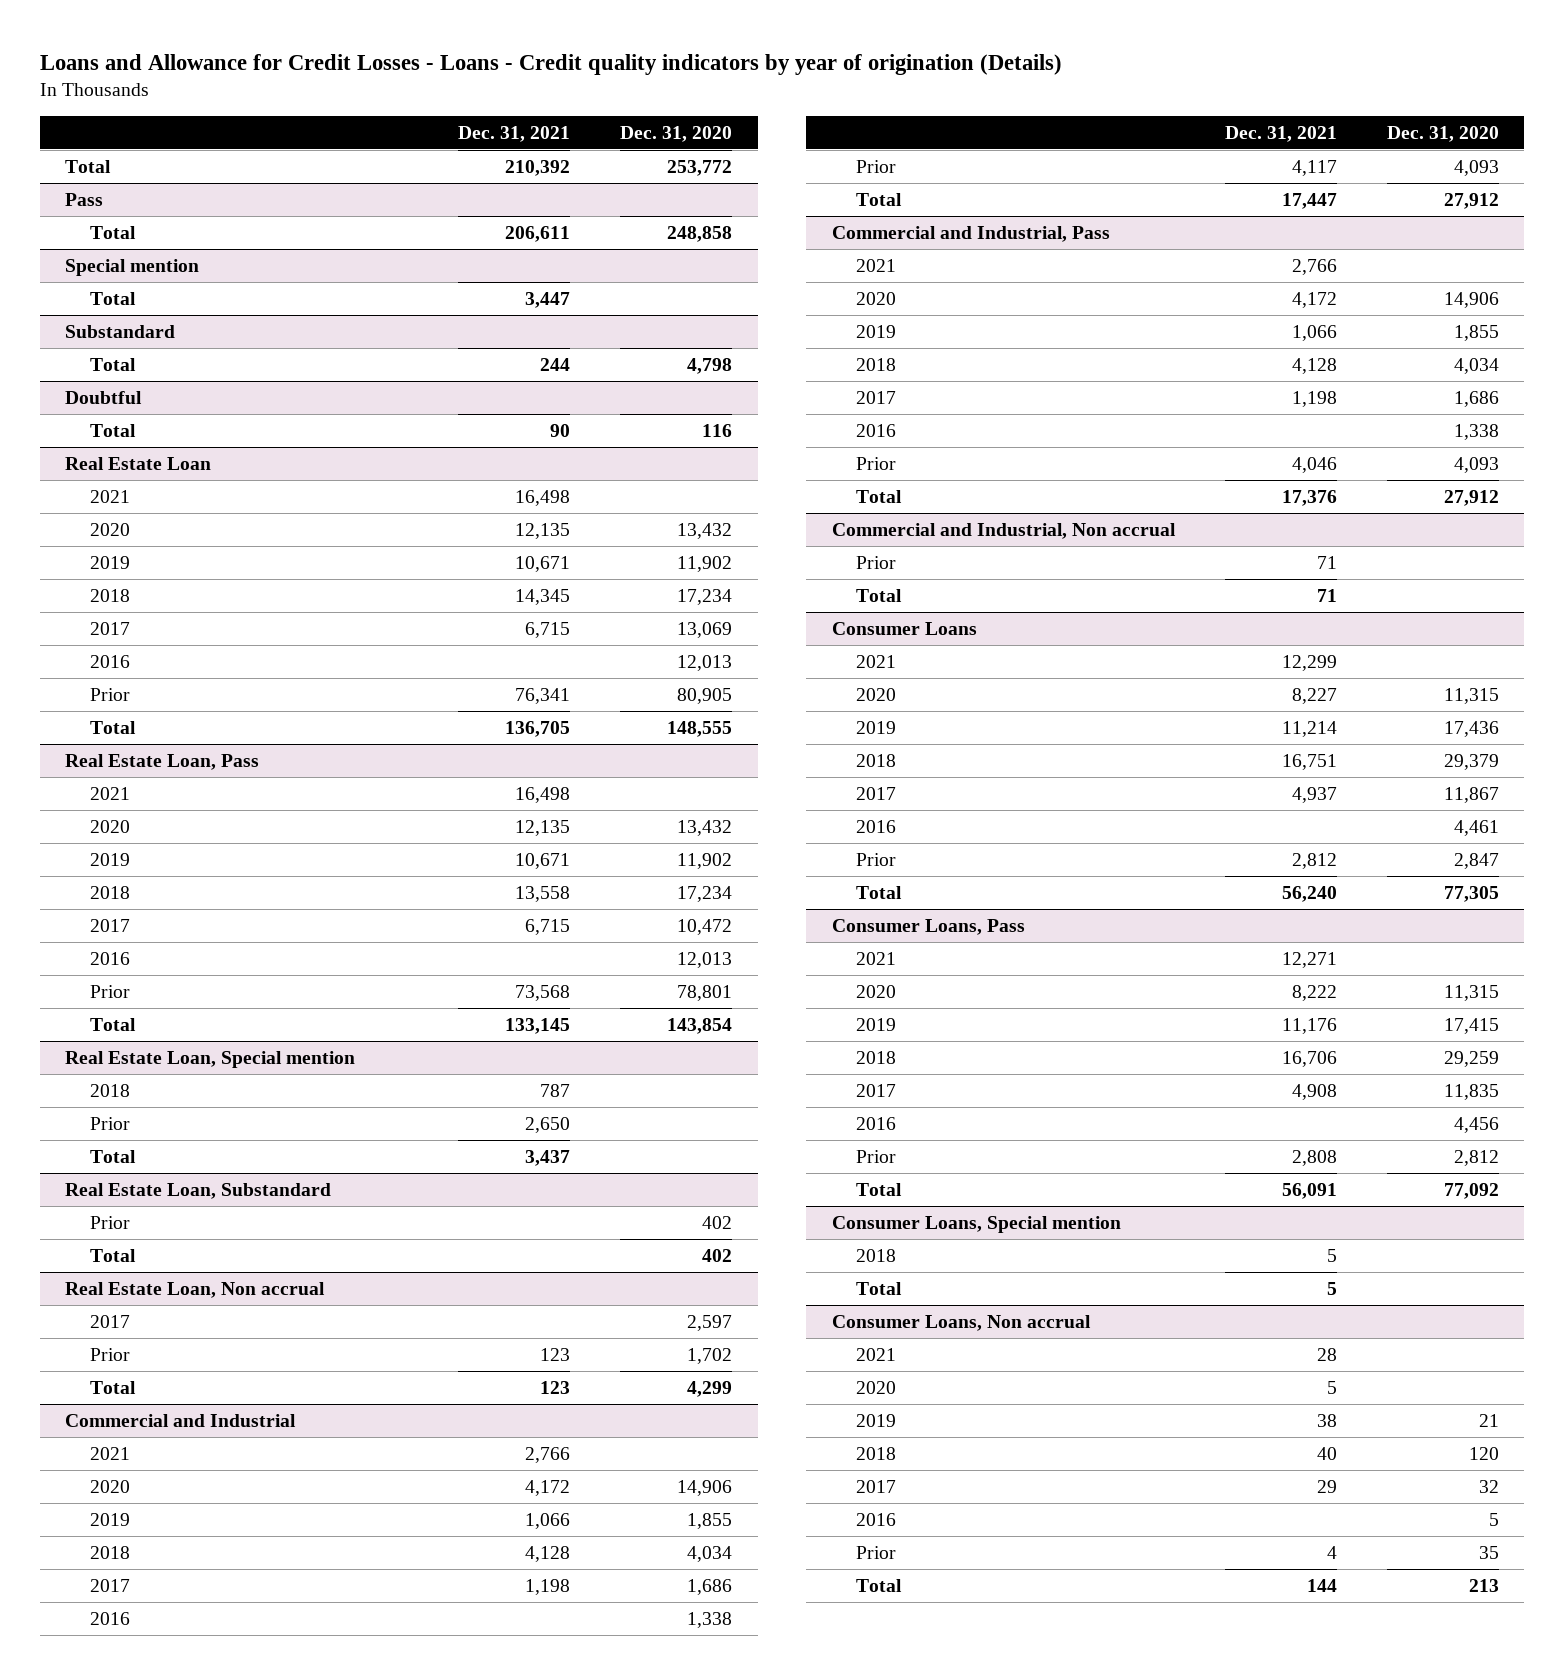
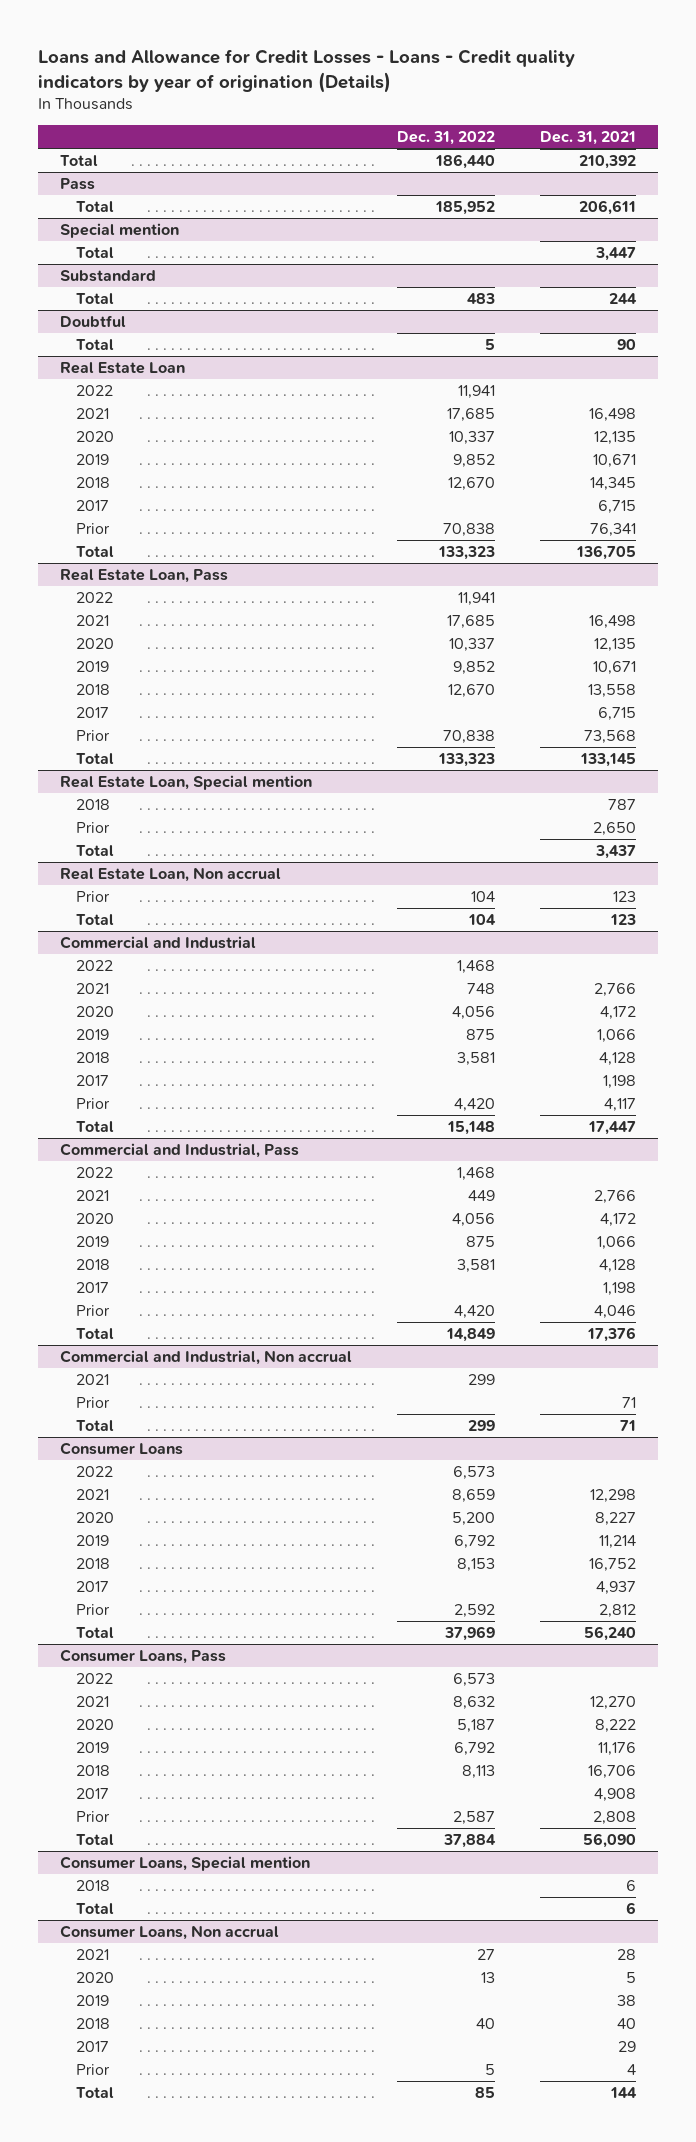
[620,125,733,142] Dec. 31, 2020 -> none
none -> [397,131,496,146] Dec. 31, 2022
none -> [76,384,114,396] 2022
[89,654,130,668] 2016 -> none
none -> [76,591,114,603] 2022
[89,951,130,965] 2016 -> none
[64,1182,331,1199] Real Estate Loan, Substandard -> none
[89,1215,130,1229] Prior -> none
[89,1248,136,1262] Total -> none
[89,1314,130,1328] 2017 -> none
none -> [76,959,114,971] 2022
[89,1611,130,1625] 2016 -> none
none -> [76,1166,114,1178] 2022
[856,423,897,437] 2016 -> none
none -> [76,1373,110,1385] 2021
none -> [76,1465,114,1477] 2022
[1281,654,1337,671] 12,299 -> [590,1488,637,1503] 12,298
[1281,753,1337,770] 16,751 -> [589,1557,637,1572] 16,752
[856,819,897,833] 2016 -> none
none -> [76,1672,114,1684] 2022
[1281,951,1337,968] 12,271 -> [590,1695,637,1710] 12,270
[856,1116,897,1130] 2016 -> none
[1281,1182,1337,1199] 56,091 -> [583,1832,637,1848] 56,090
[1326,1248,1337,1262] 5 -> [626,1879,637,1891] 6
[1326,1281,1337,1295] 5 -> [626,1901,637,1914] 6
[856,1512,897,1526] 2016 -> none

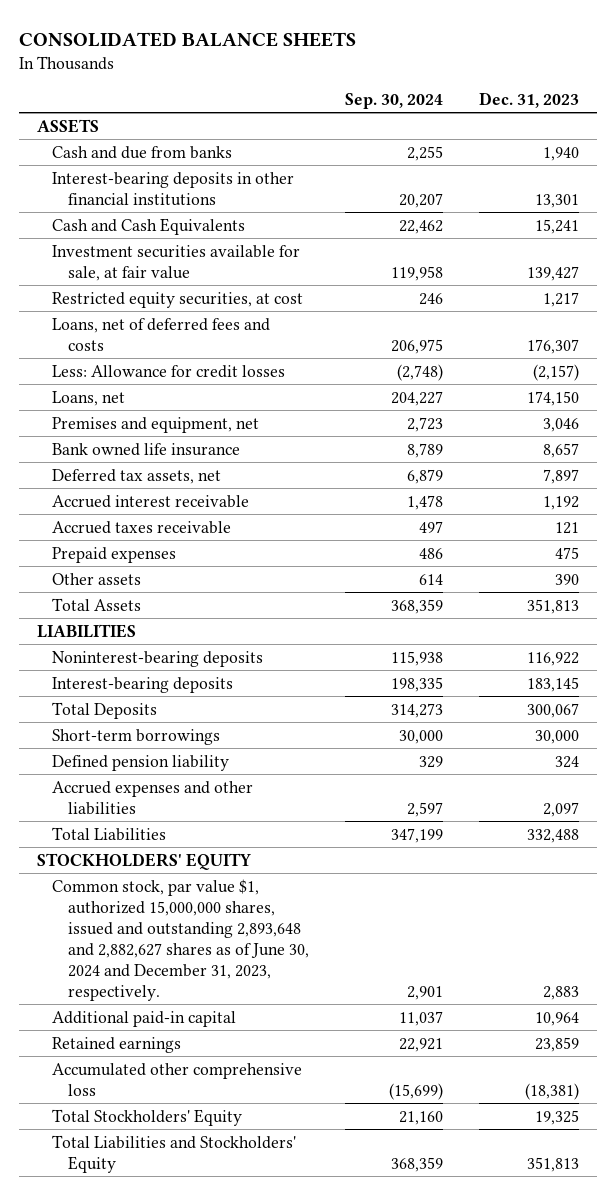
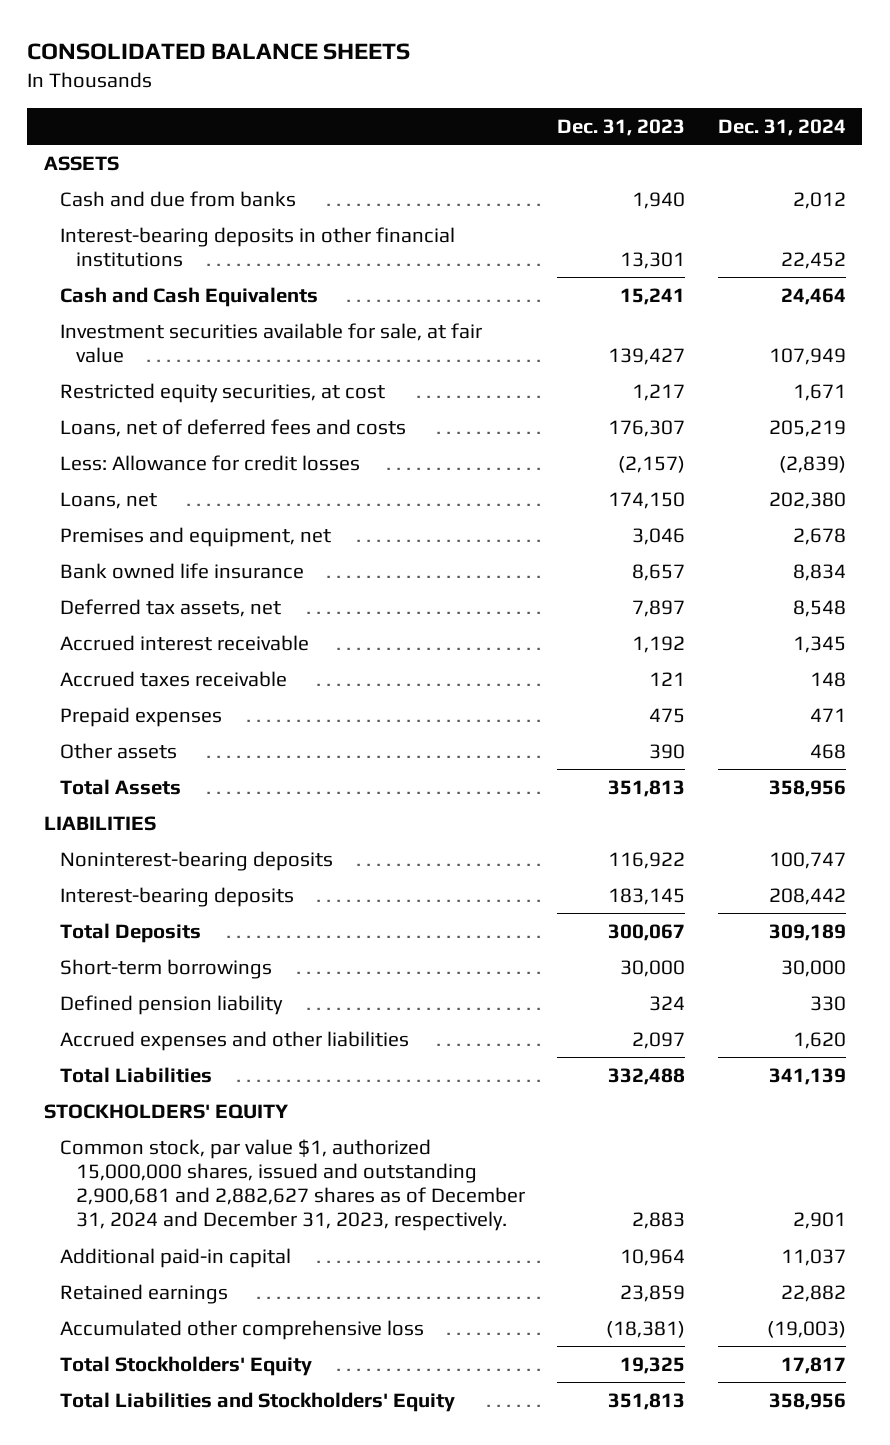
[344,92,443,109] Sep. 30, 2024 -> none
none -> [718,118,847,136] Dec. 31, 2024
[52,878,309,1001] Common stock, par value $1, authorized 15,000,000 shares, issued and outstanding 2,893,648 and 2,882,627 shares as of June 30, 2024 and December 31, 2023, respectively. -> [59,1138,525,1232] Common stock, par value $1, authorized 15,000,000 shares, issued and outstanding 2,900,681 and 2,882,627 shares as of December 31, 2024 and December 31, 2023, respectively.

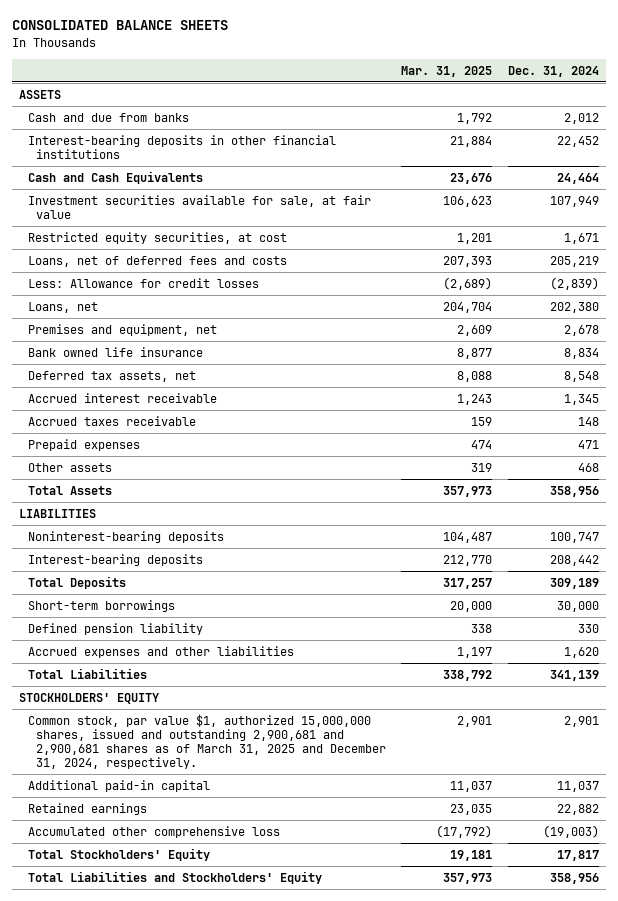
[557,118,686,136] Dec. 31, 2023 -> none
none -> [401,65,493,77] Mar. 31, 2025
[59,1138,525,1232] Common stock, par value $1, authorized 15,000,000 shares, issued and outstanding 2,900,681 and 2,882,627 shares as of December 31, 2024 and December 31, 2023, respectively. -> [27,714,387,769] Common stock, par value $1, authorized 15,000,000 shares, issued and outstanding 2,900,681 and 2,900,681 shares as of March 31, 2025 and December 31, 2024, respectively.

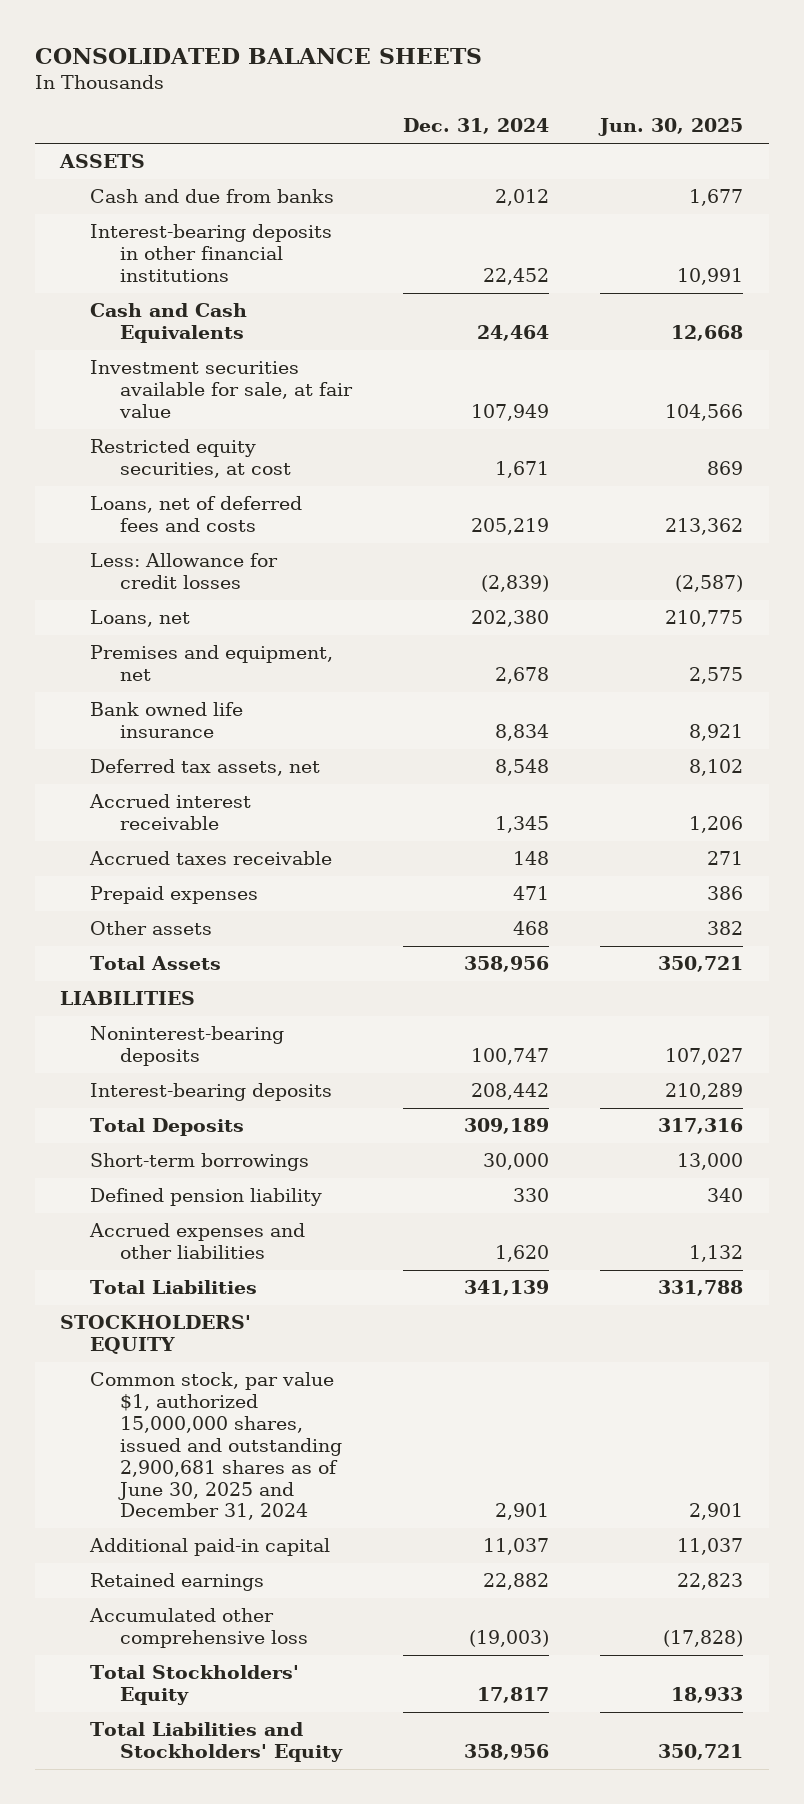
[401,65,493,77] Mar. 31, 2025 -> none
none -> [598,118,744,137] Jun. 30, 2025
[27,714,387,769] Common stock, par value $1, authorized 15,000,000 shares, issued and outstanding 2,900,681 and 2,900,681 shares as of March 31, 2025 and December 31, 2024, respectively. -> [90,1372,343,1521] Common stock, par value $1, authorized 15,000,000 shares, issued and outstanding 2,900,681 shares as of June 30, 2025 and December 31, 2024

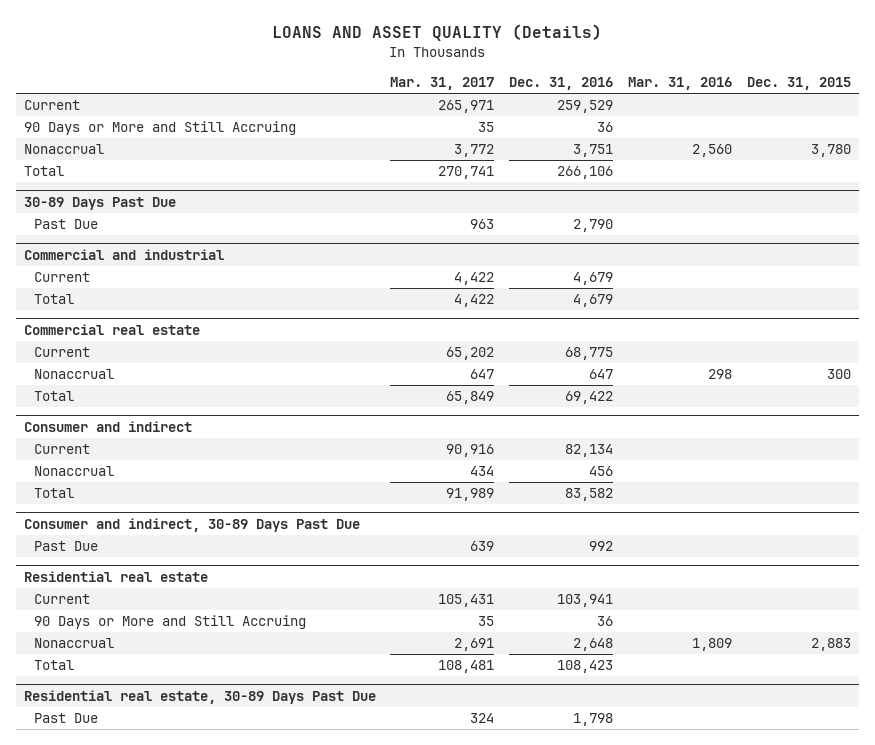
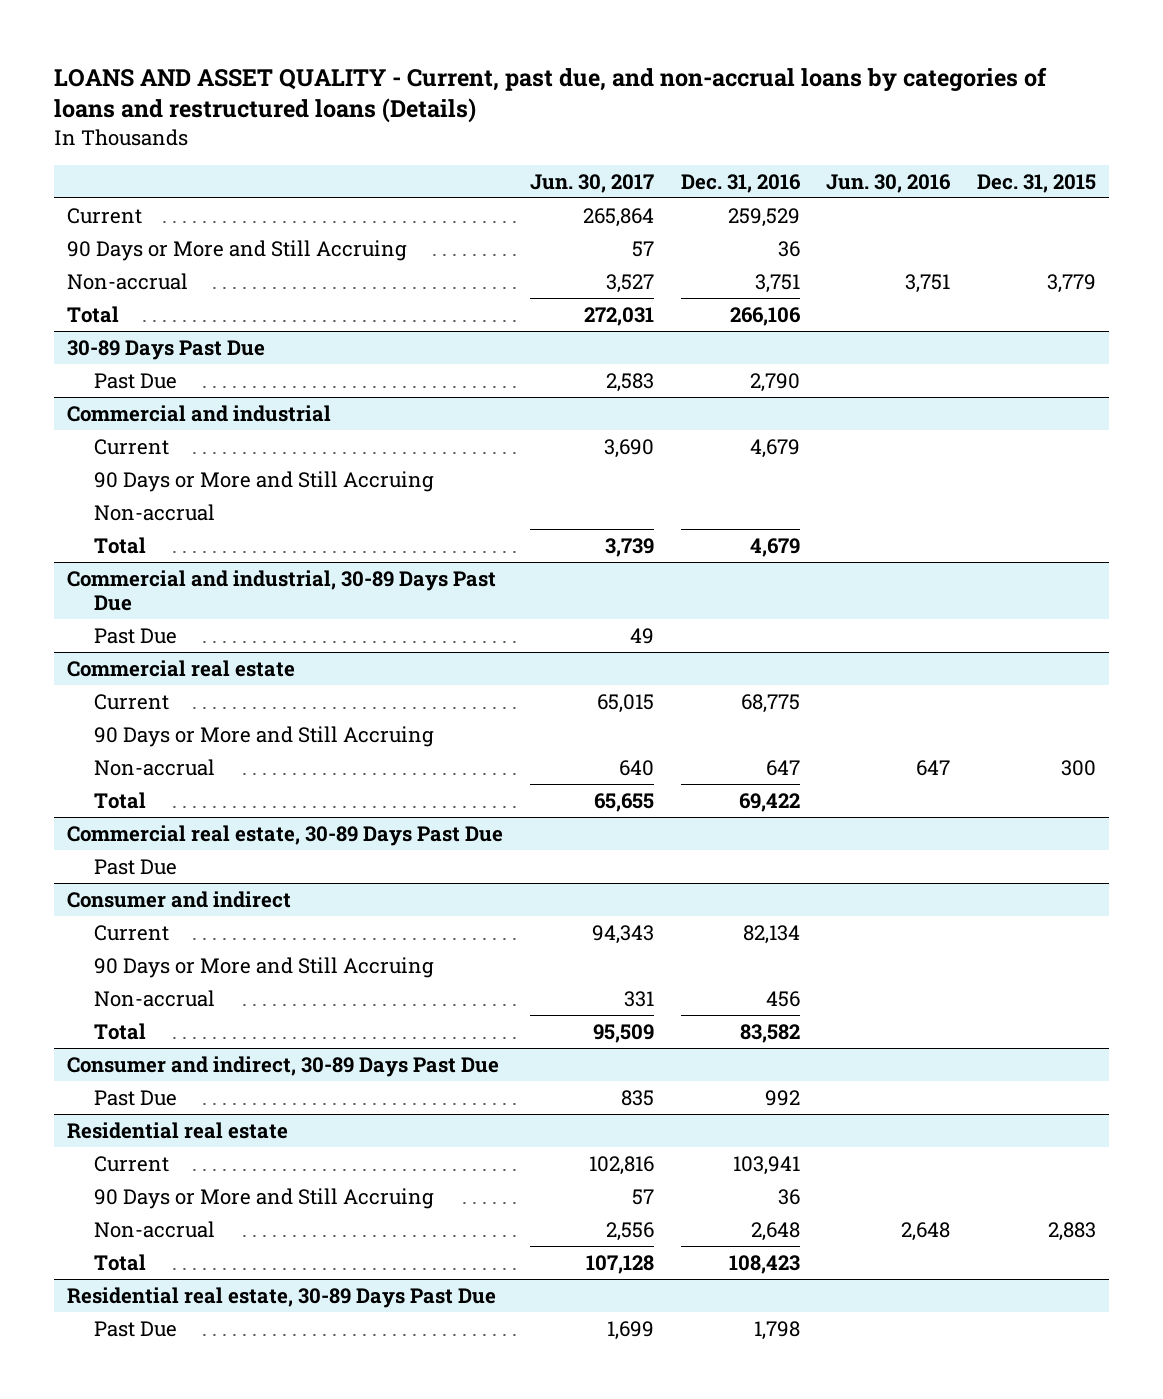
[272,24,603,42] LOANS AND ASSET QUALITY (Details) -> [53,66,1047,124] LOANS AND ASSET QUALITY - Current, past due, and non-accrual loans by categories of loans and restructured loans (Details)
[390,77,495,91] Mar. 31, 2017 -> none
[628,77,733,91] Mar. 31, 2016 -> none
none -> [529,173,654,193] Jun. 30, 2017
none -> [826,173,952,193] Jun. 30, 2016
[23,144,104,155] Nonaccrual -> none
none -> [67,272,189,290] Non-accrual
none -> [94,470,435,492] 90 Days or More and Still Accruing
none -> [94,503,216,521] Non-accrual
none -> [67,569,497,611] Commercial and industrial, 30-89 Days Past Due
none -> [94,627,178,644] Past Due
none -> [94,725,435,747] 90 Days or More and Still Accruing
[33,369,114,380] Nonaccrual -> [94,758,216,776] Non-accrual
none -> [67,824,504,846] Commercial real estate, 30-89 Days Past Due
none -> [94,858,178,875] Past Due
none -> [94,956,435,978] 90 Days or More and Still Accruing
[33,466,114,477] Nonaccrual -> [94,989,216,1007] Non-accrual
[33,638,114,649] Nonaccrual -> [94,1220,216,1238] Non-accrual

